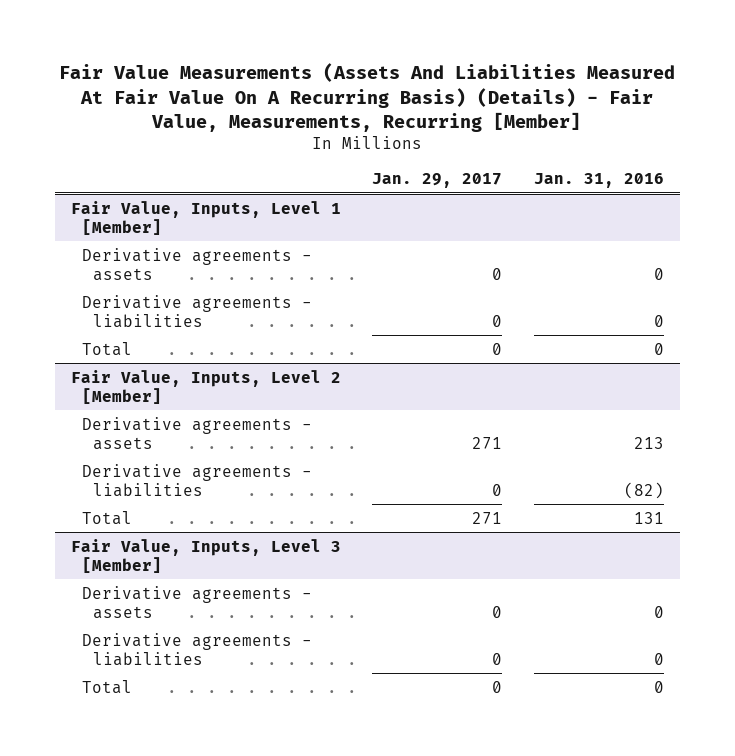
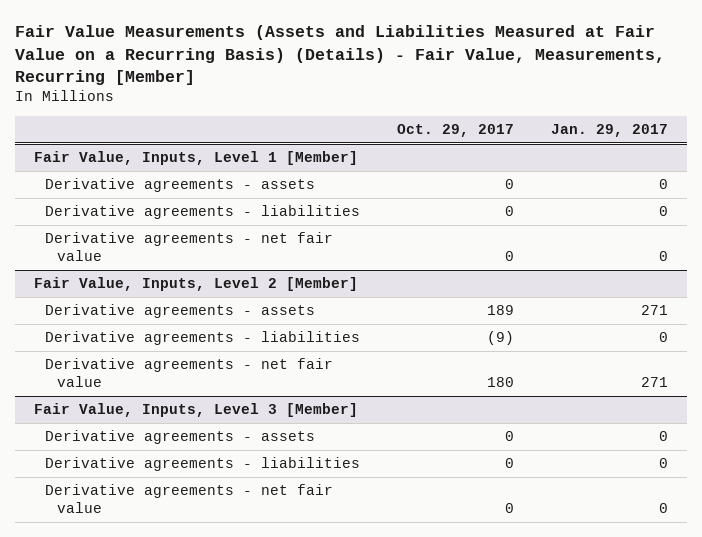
[59,63,676,132] Fair Value Measurements (Assets And Liabilities Measured At Fair Value On A Recurring Basis) (Details) - Fair Value, Measurements, Recurring [Member] -> [14,25,665,85] Fair Value Measurements (Assets and Liabilities Measured at Fair Value on a Recurring Basis) (Details) - Fair Value, Measurements, Recurring [Member]
[534,173,665,189] Jan. 31, 2016 -> none
none -> [397,123,515,137] Oct. 29, 2017
[82,341,133,356] Total -> [45,232,334,261] Derivative agreements - net fair value
[82,510,133,525] Total -> [45,358,334,387] Derivative agreements - net fair value
[82,679,133,694] Total -> [45,484,334,513] Derivative agreements - net fair value

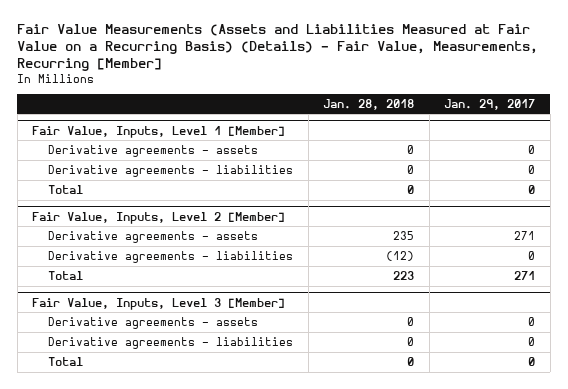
[397,123,515,137] Oct. 29, 2017 -> none
none -> [323,98,415,110] Jan. 28, 2018
[45,232,334,261] Derivative agreements - net fair value -> [48,185,84,195] Total
[45,358,334,387] Derivative agreements - net fair value -> [48,271,84,281] Total
[45,484,334,513] Derivative agreements - net fair value -> [48,357,84,367] Total

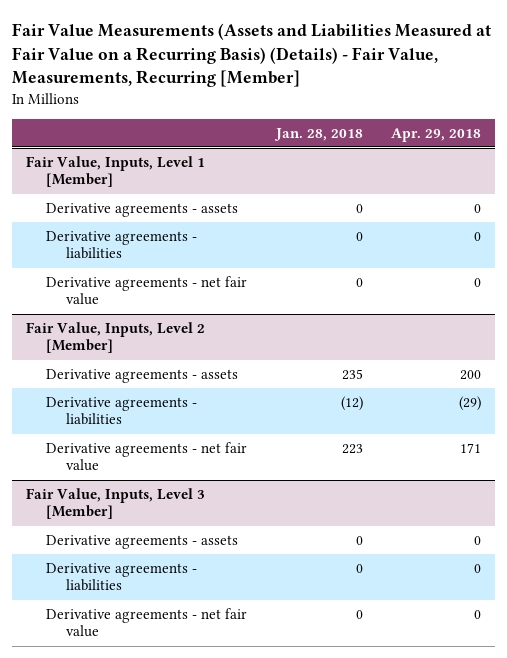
[444,98,536,110] Jan. 29, 2017 -> none
none -> [390,127,481,142] Apr. 29, 2018
[48,185,84,195] Total -> [46,275,248,306] Derivative agreements - net fair value
[48,271,84,281] Total -> [46,441,248,472] Derivative agreements - net fair value
[48,357,84,367] Total -> [46,607,248,638] Derivative agreements - net fair value

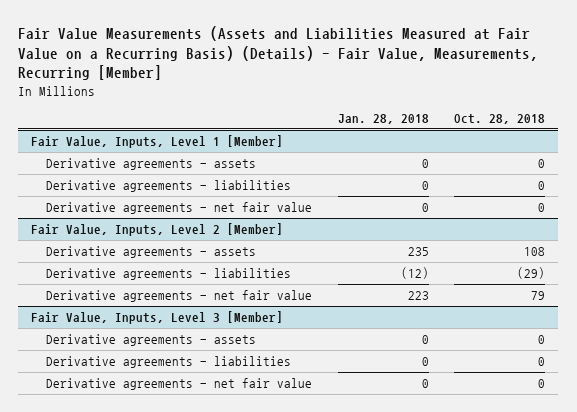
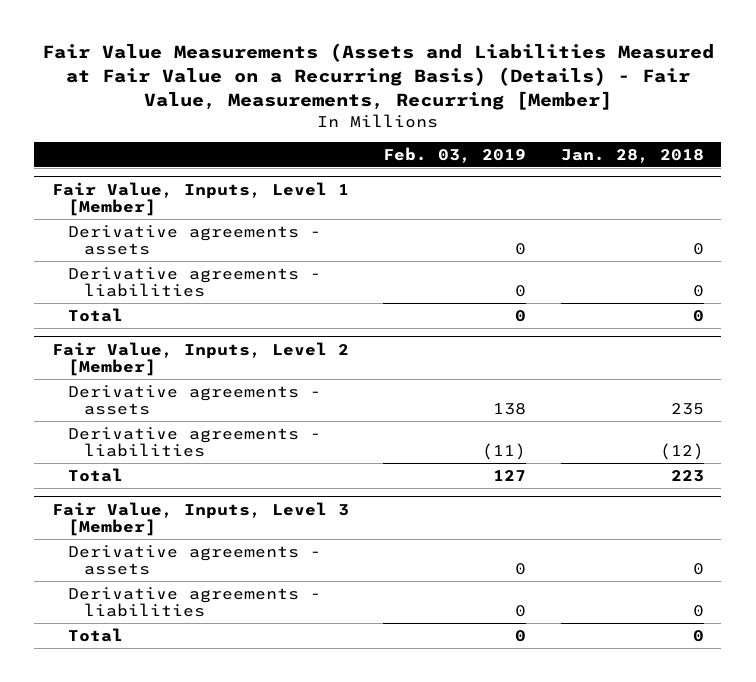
[454,114,546,125] Oct. 28, 2018 -> none
none -> [383,147,527,164] Feb. 03, 2019
[45,201,312,214] Derivative agreements - net fair value -> [67,307,123,322] Total
[45,289,312,302] Derivative agreements - net fair value -> [67,467,123,482] Total
[45,377,312,390] Derivative agreements - net fair value -> [67,627,123,642] Total

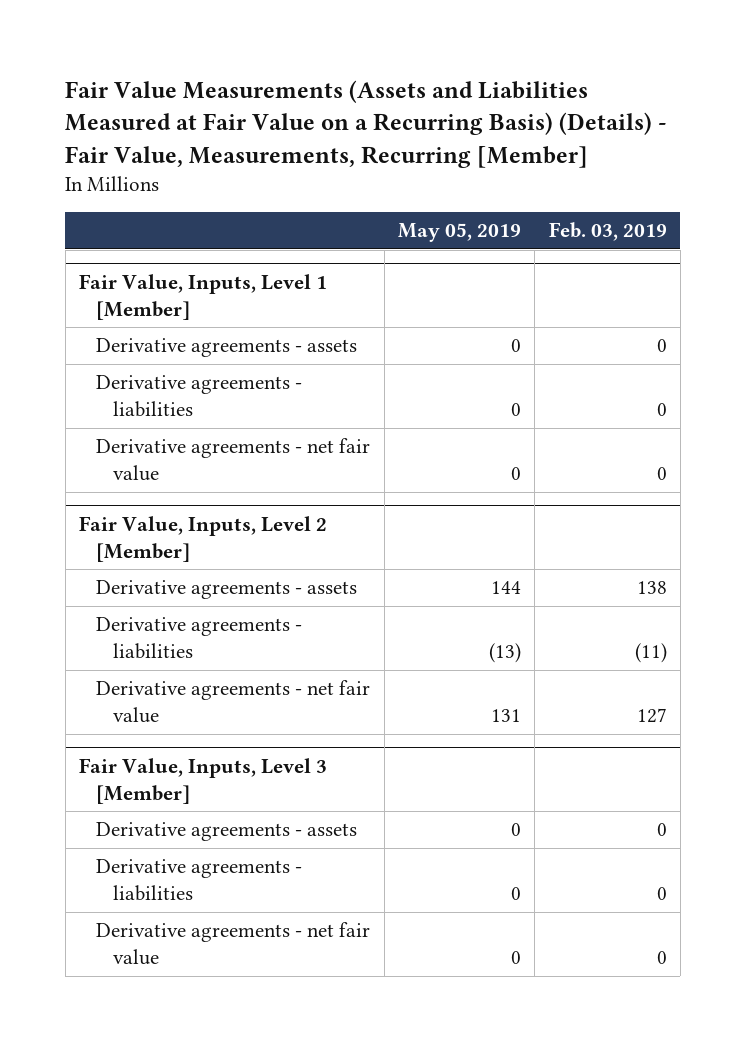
[560,149,704,164] Jan. 28, 2018 -> none
none -> [397,222,521,242] May 05, 2019
[67,307,123,322] Total -> [96,438,371,482] Derivative agreements - net fair value
[67,467,123,482] Total -> [96,680,371,724] Derivative agreements - net fair value
[67,627,123,642] Total -> [96,922,371,966] Derivative agreements - net fair value

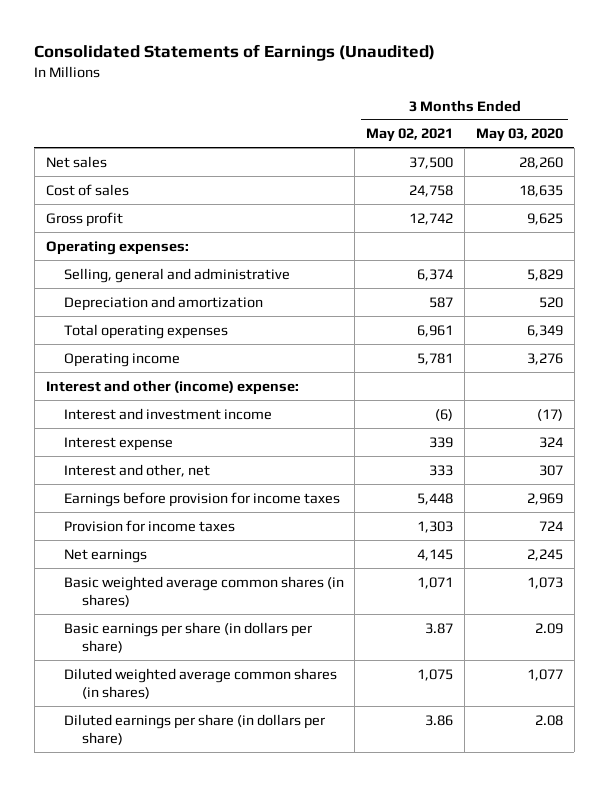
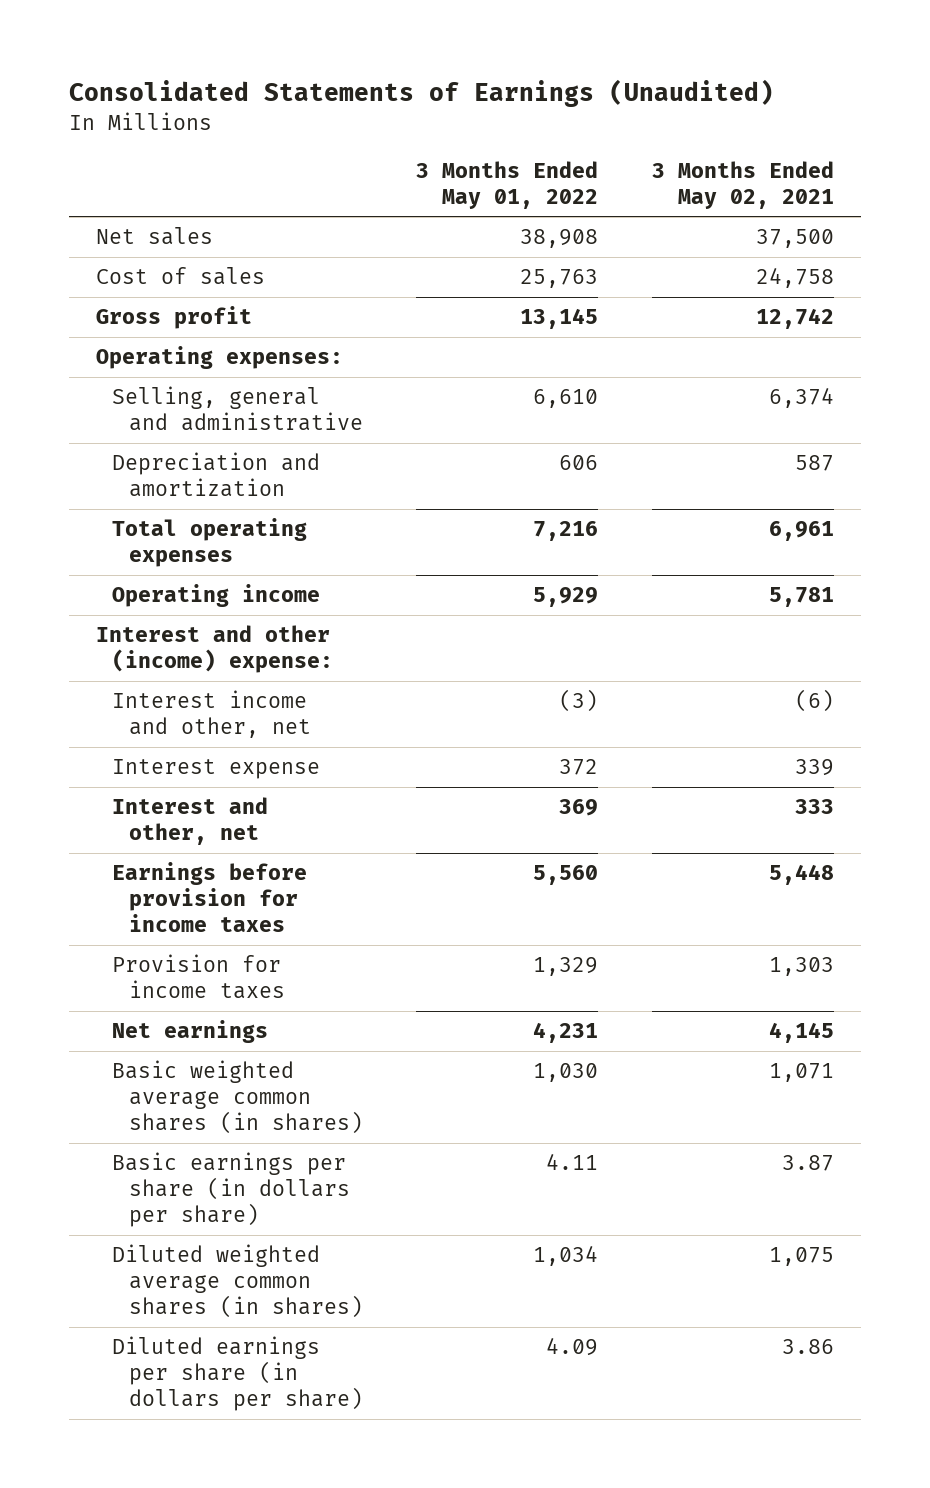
[475,128,563,143] May 03, 2020 -> none
none -> [416,160,599,209] 3 Months Ended May 01, 2022
[63,407,272,420] Interest and investment income -> [112,690,311,739] Interest income and other, net

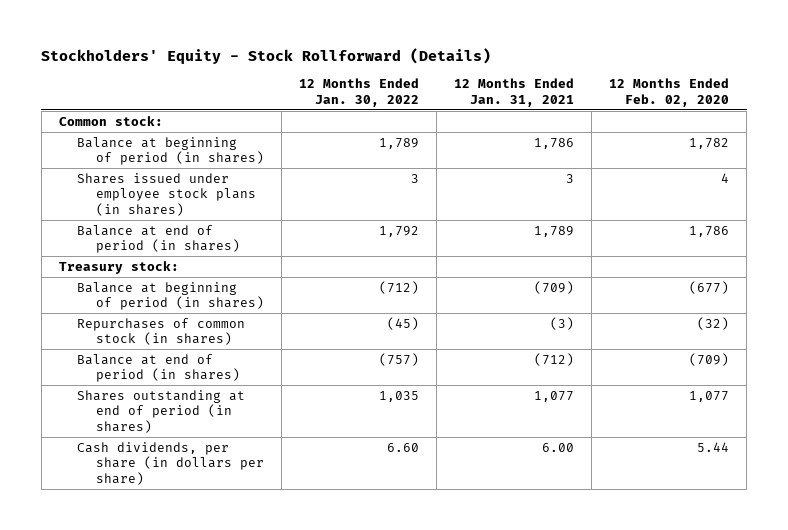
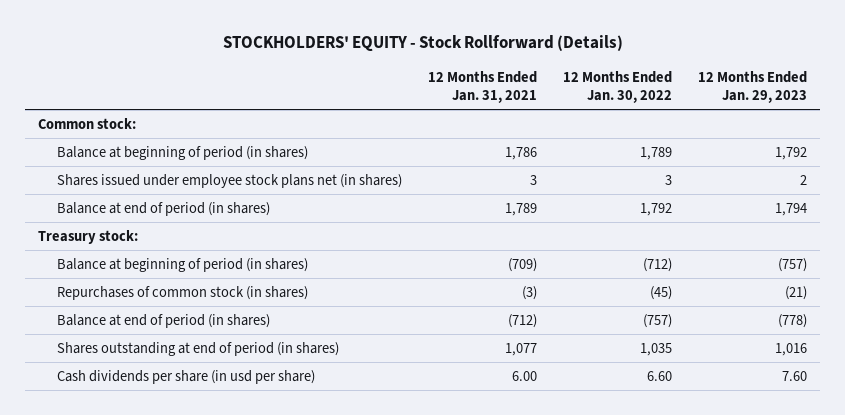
[41,47,492,64] Stockholders' Equity - Stock Rollforward (Details) -> [222,35,623,53] STOCKHOLDERS' EQUITY - Stock Rollforward (Details)
[609,78,730,107] 12 Months Ended Feb. 02, 2020 -> none
none -> [697,70,807,104] 12 Months Ended Jan. 29, 2023
[77,172,256,216] Shares issued under employee stock plans (in shares) -> [56,173,402,188] Shares issued under employee stock plans net (in shares)
[77,441,264,485] Cash dividends, per share (in dollars per share) -> [56,369,315,384] Cash dividends per share (in usd per share)

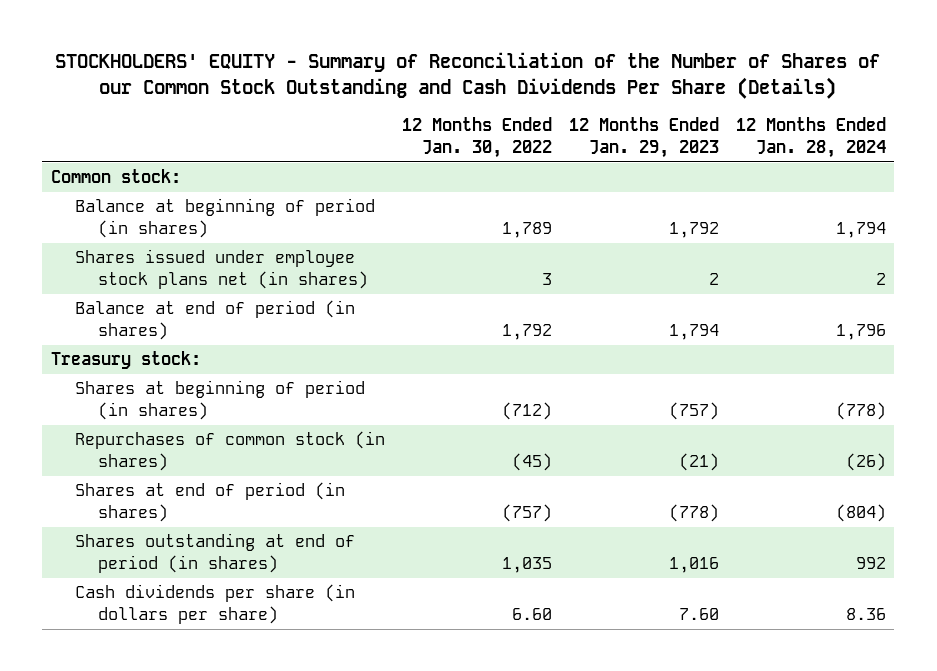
[222,35,623,53] STOCKHOLDERS' EQUITY - Stock Rollforward (Details) -> [55,52,881,100] STOCKHOLDERS' EQUITY - Summary of Reconciliation of the Number of Shares of our Common Stock Outstanding and Cash Dividends Per Share (Details)
[427,70,537,104] 12 Months Ended Jan. 31, 2021 -> none
none -> [735,117,886,158] 12 Months Ended Jan. 28, 2024
[56,257,308,272] Balance at beginning of period (in shares) -> [74,380,365,421] Shares at beginning of period (in shares)
[56,313,270,328] Balance at end of period (in shares) -> [74,482,345,523] Shares at end of period (in shares)
[56,369,315,384] Cash dividends per share (in usd per share) -> [74,584,355,625] Cash dividends per share (in dollars per share)

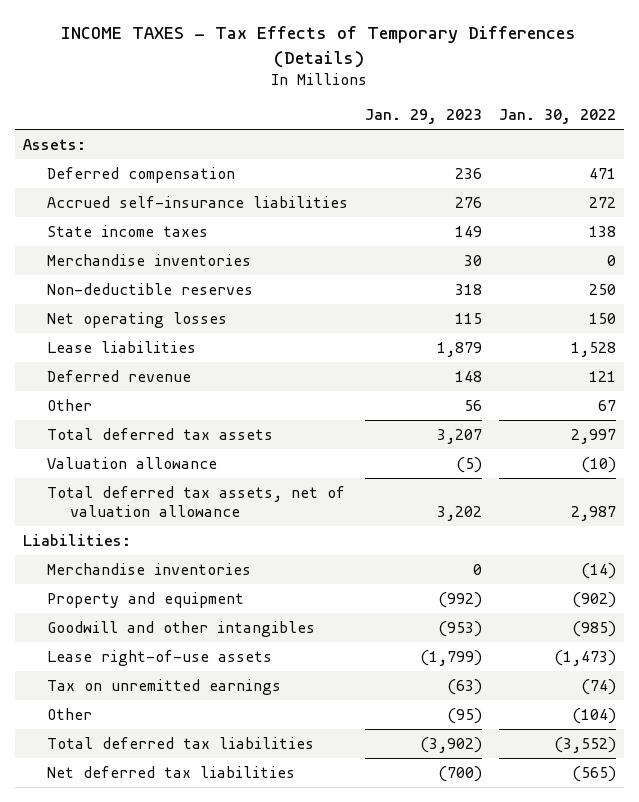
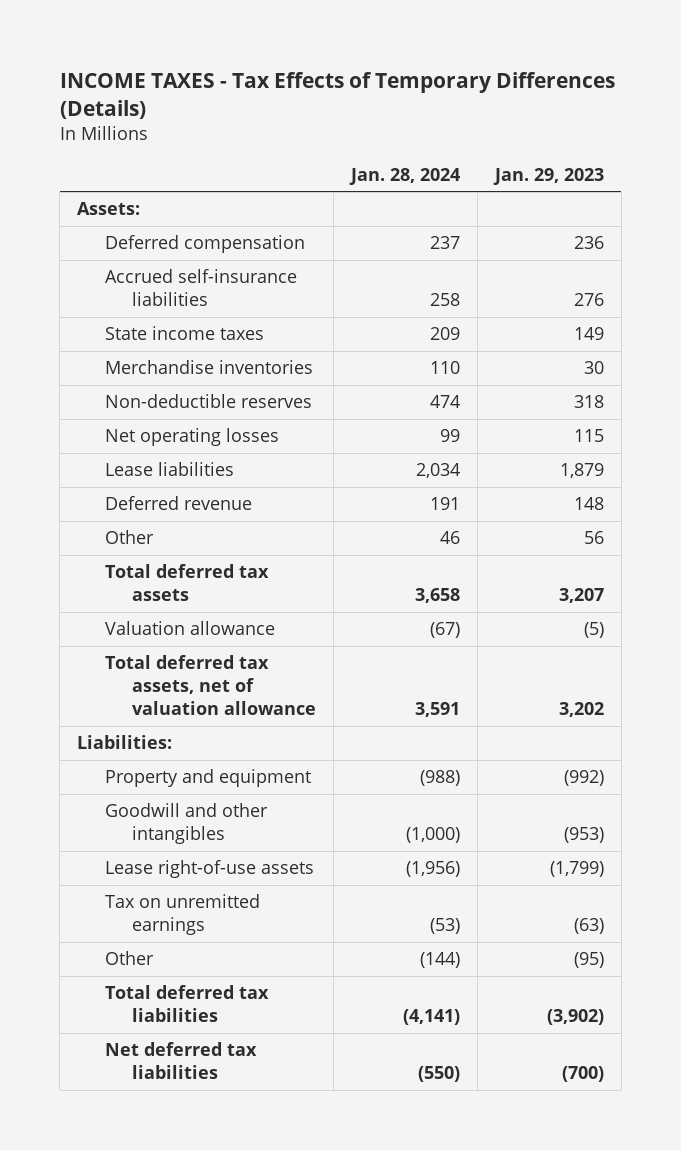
[498,109,616,125] Jan. 30, 2022 -> none
none -> [348,167,460,185] Jan. 28, 2024
[46,562,251,575] Merchandise inventories -> none

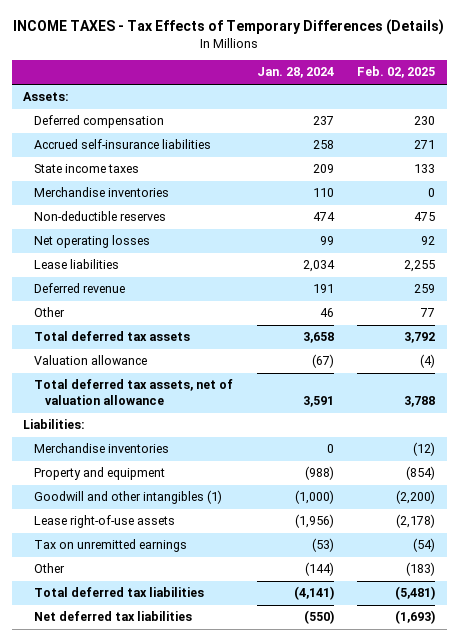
[492,167,604,185] Jan. 29, 2023 -> none
none -> [356,66,435,79] Feb. 02, 2025
none -> [34,443,170,454] Merchandise inventories
[104,803,268,845] Goodwill and other intangibles -> [34,490,223,505] Goodwill and other intangibles (1)

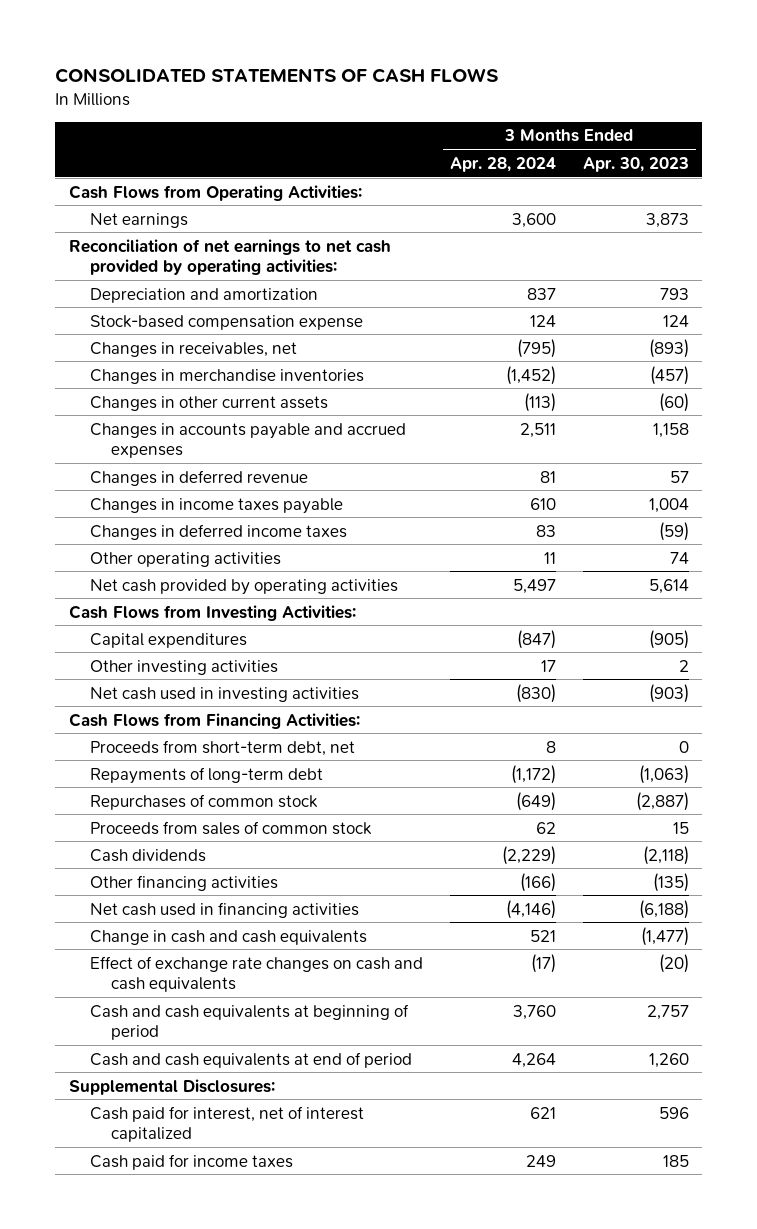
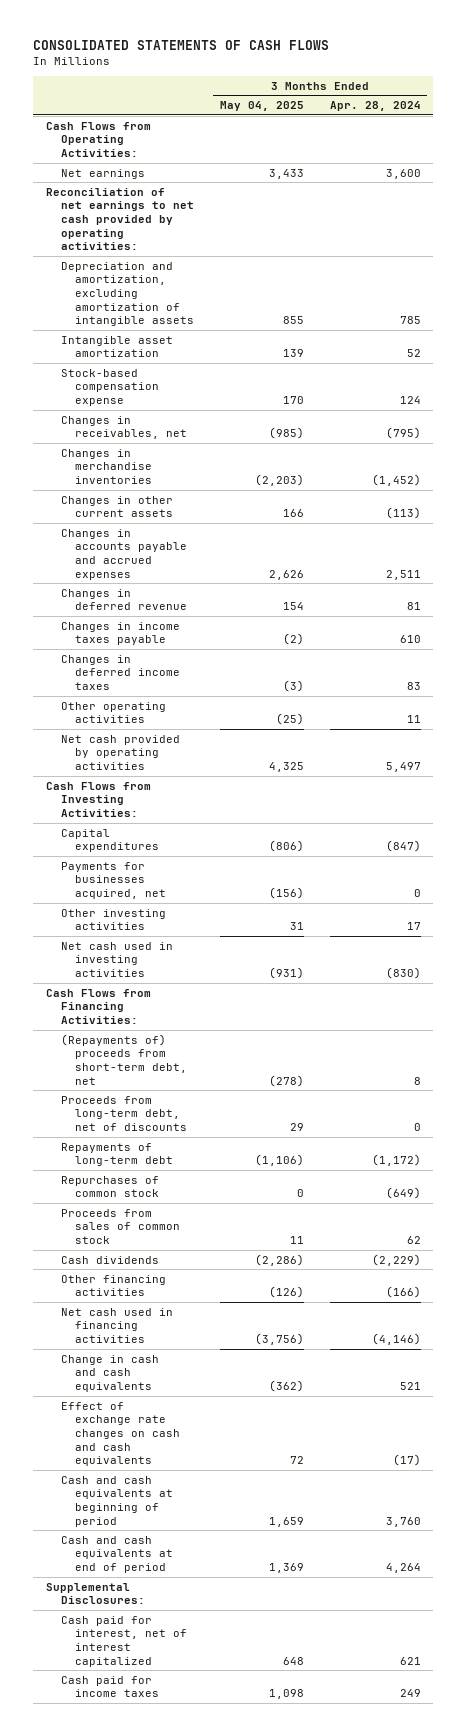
[582,156,689,172] Apr. 30, 2023 -> none
none -> [219,101,304,112] May 04, 2025
[89,287,318,303] Depreciation and amortization -> [60,261,194,327] Depreciation and amortization, excluding amortization of intangible assets
[526,287,556,300] 837 -> [399,316,421,325] 785
none -> [60,335,173,358] Intangible asset amortization
none -> [60,861,166,900] Payments for businesses acquired, net
[89,739,355,756] Proceeds from short-term debt, net -> [60,1033,187,1085] (Repayments of) proceeds from short-term debt, net
none -> [60,1095,187,1132] Proceeds from long-term debt, net of discounts

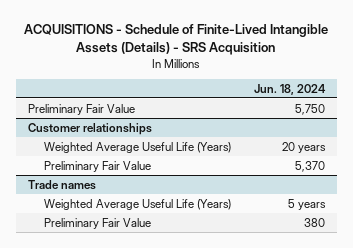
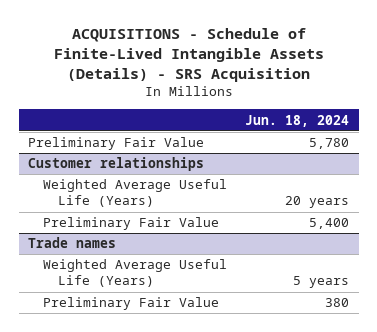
[295,103,326,115] 5,750 -> [309,138,350,150] 5,780
[295,160,326,172] 5,370 -> [309,218,350,230] 5,400

